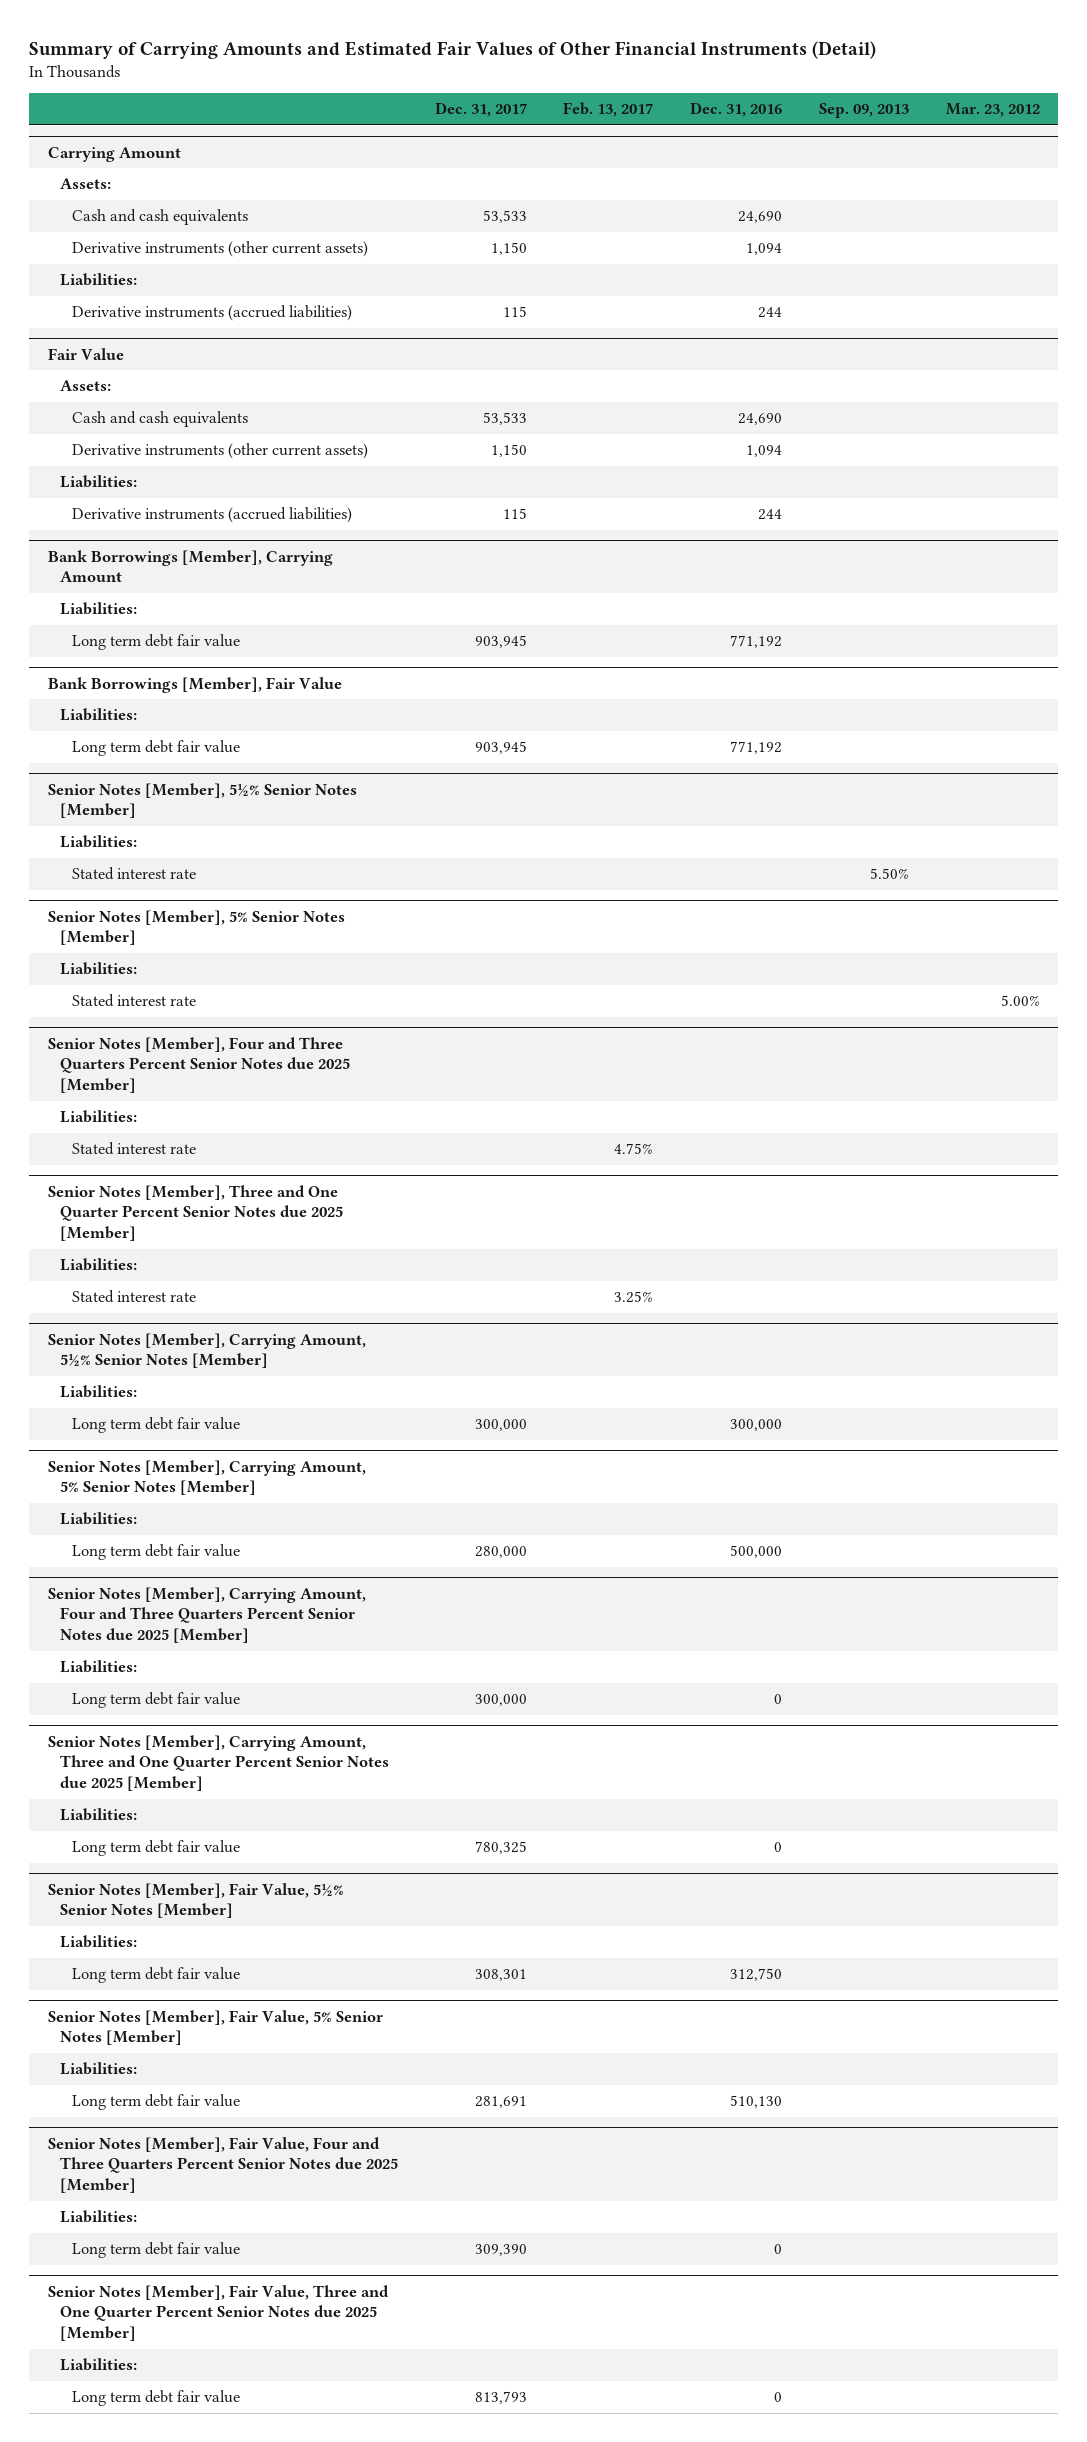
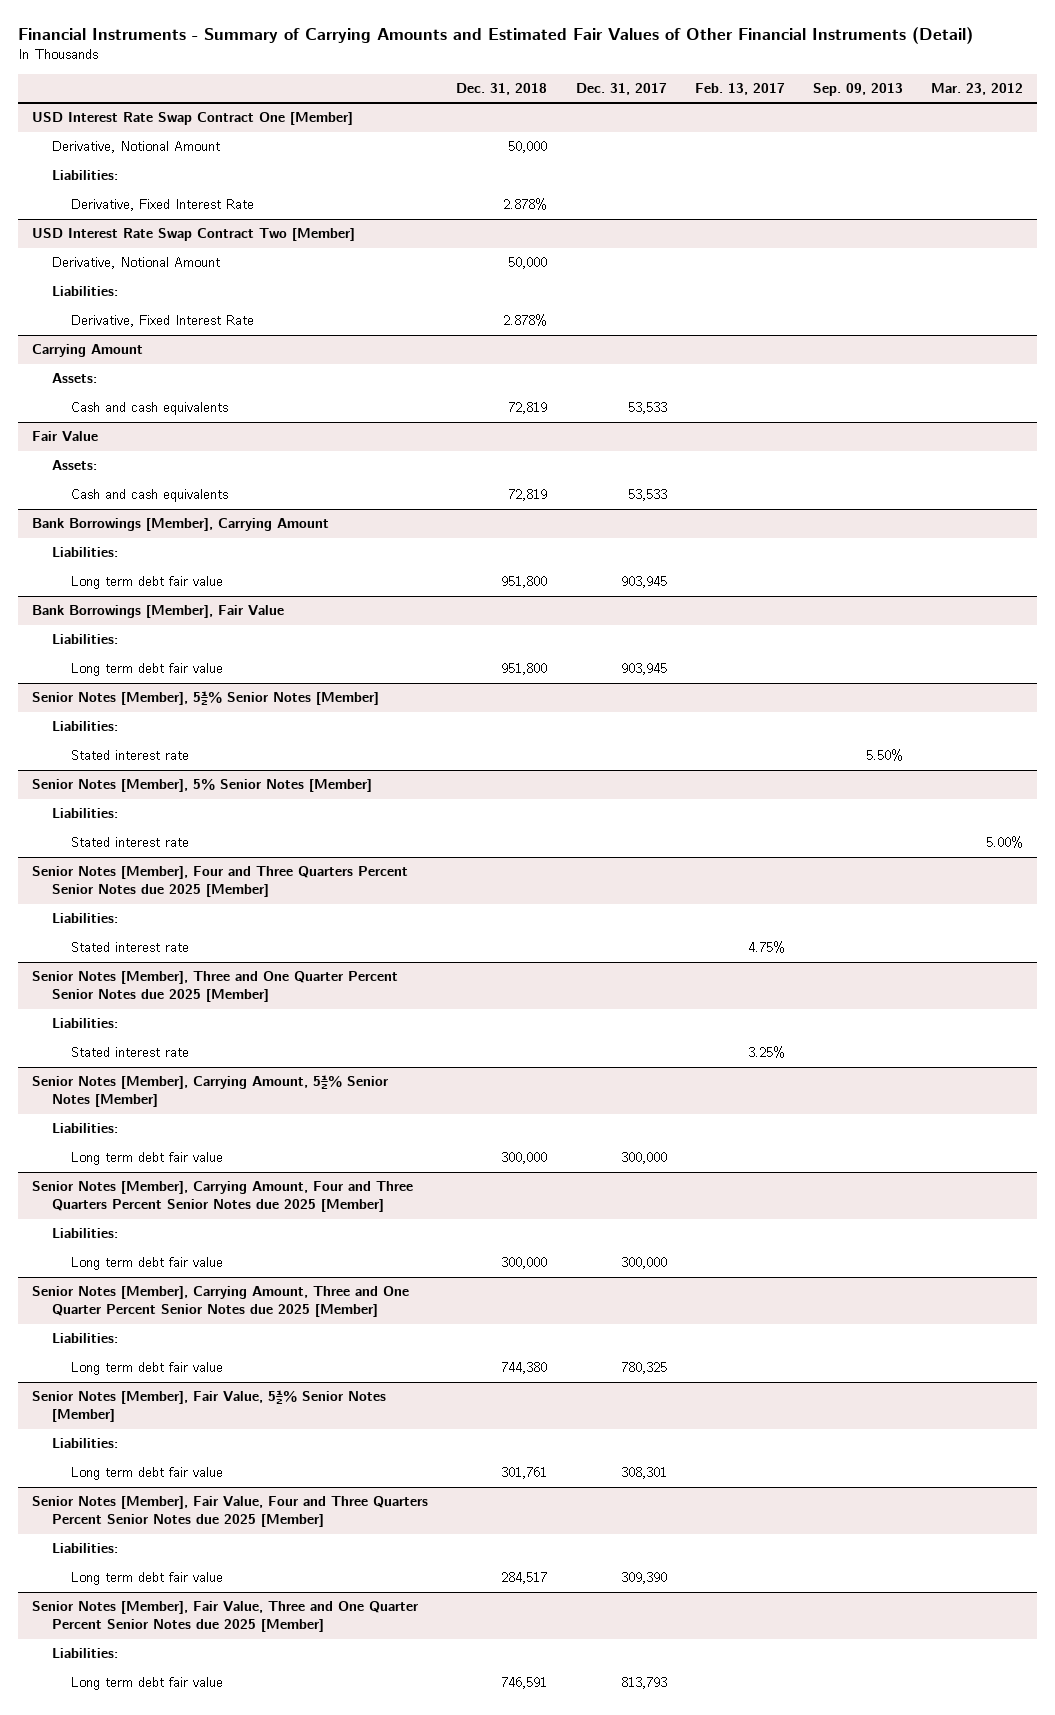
[29,40,877,59] Summary of Carrying Amounts and Estimated Fair Values of Other Financial Instruments (Detail) -> [18,27,974,45] Financial Instruments - Summary of Carrying Amounts and Estimated Fair Values of Other Financial Instruments (Detail)
[690,102,783,118] Dec. 31, 2016 -> none
none -> [456,82,548,95] Dec. 31, 2018
none -> [32,112,354,126] USD Interest Rate Swap Contract One [Member]
none -> [51,141,220,154] Derivative, Notional Amount
none -> [51,170,118,181] Liabilities:
none -> [71,199,255,212] Derivative, Fixed Interest Rate
none -> [32,228,356,242] USD Interest Rate Swap Contract Two [Member]
none -> [51,257,220,270] Derivative, Notional Amount
none -> [51,286,118,297] Liabilities:
none -> [71,315,255,328] Derivative, Fixed Interest Rate
[71,241,368,258] Derivative instruments (other current assets) -> none
[59,273,137,287] Liabilities: -> none
[71,305,352,322] Derivative instruments (accrued liabilities) -> none
[71,443,368,460] Derivative instruments (other current assets) -> none
[59,475,137,489] Liabilities: -> none
[71,507,352,524] Derivative instruments (accrued liabilities) -> none
[47,1459,366,1496] Senior Notes [Member], Carrying Amount, 5% Senior Notes [Member] -> none
[59,1512,137,1526] Liabilities: -> none
[71,1544,240,1561] Long term debt fair value -> none
[47,2009,383,2046] Senior Notes [Member], Fair Value, 5% Senior Notes [Member] -> none
[59,2062,137,2076] Liabilities: -> none
[71,2094,240,2111] Long term debt fair value -> none

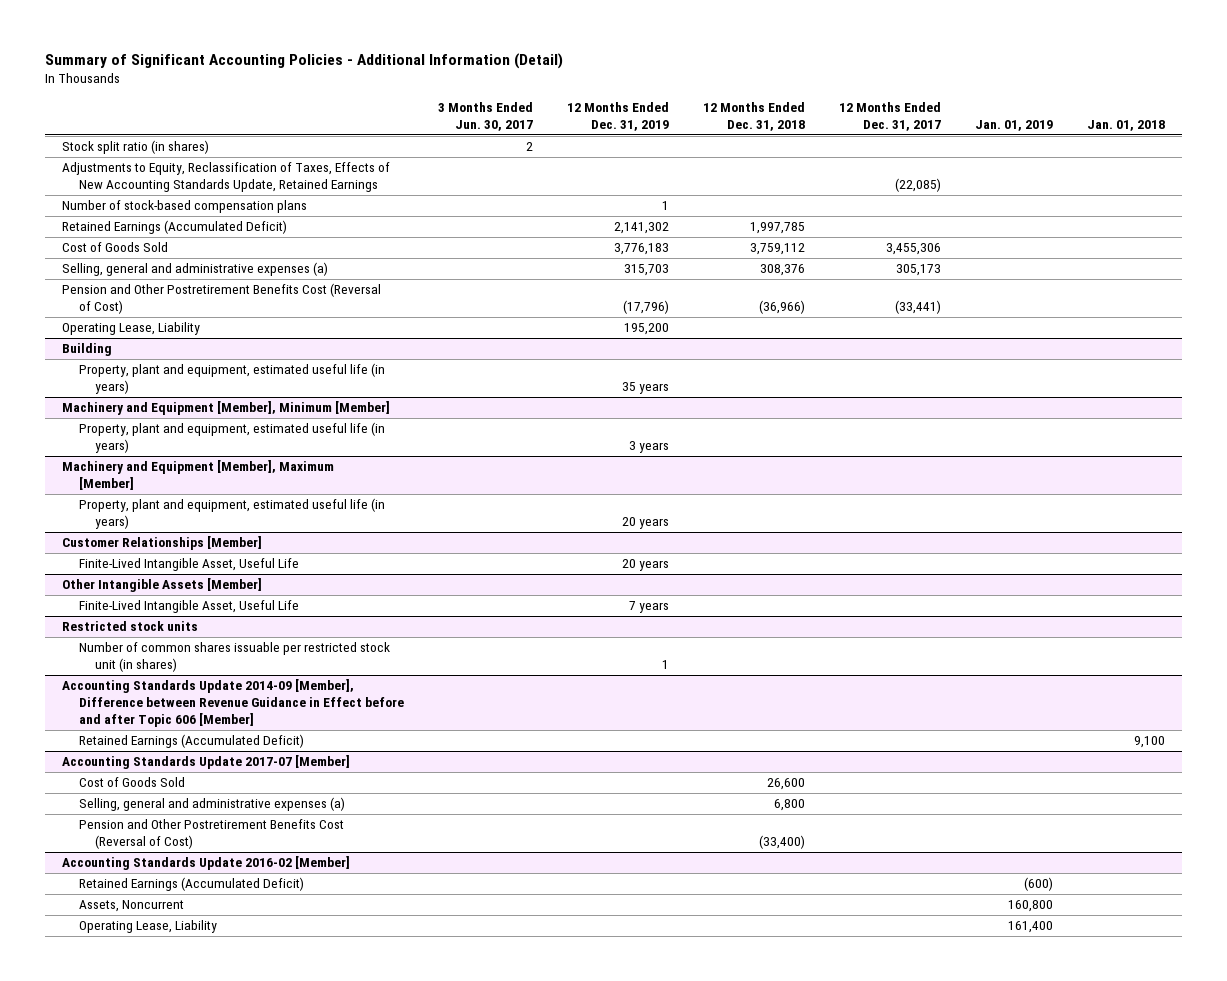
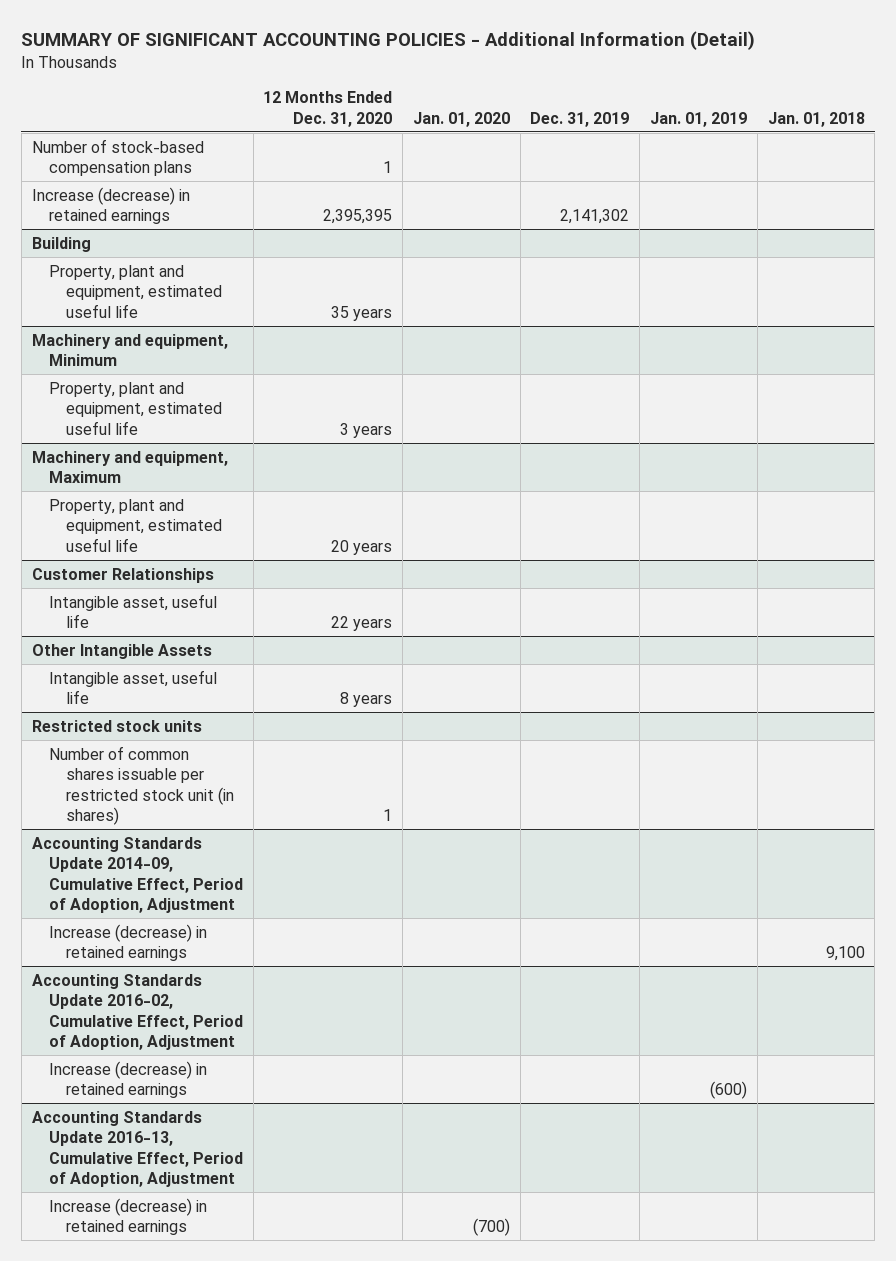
[44,53,563,70] Summary of Significant Accounting Policies - Additional Information (Detail) -> [21,31,756,51] SUMMARY OF SIGNIFICANT ACCOUNTING POLICIES - Additional Information (Detail)
[437,102,533,132] 3 Months Ended Jun. 30, 2017 -> none
[566,102,669,132] 12 Months Ended Dec. 31, 2019 -> none
[702,102,805,132] 12 Months Ended Dec. 31, 2018 -> none
[838,102,941,132] 12 Months Ended Dec. 31, 2017 -> none
none -> [263,91,393,127] 12 Months Ended Dec. 31, 2020
none -> [412,111,510,127] Jan. 01, 2020
none -> [530,111,630,127] Dec. 31, 2019
[61,140,209,155] Stock split ratio (in shares) -> none
[61,162,390,193] Adjustments to Equity, Reclassification of Taxes, Effects of New Accounting Standards Update, Retained Earnings -> none
[61,242,168,253] Cost of Goods Sold -> none
[61,262,328,277] Selling, general and administrative expenses (a) -> none
[61,283,381,315] Pension and Other Postretirement Benefits Cost (Reversal of Cost) -> none
[61,322,200,336] Operating Lease, Liability -> none
[61,220,287,235] Retained Earnings (Accumulated Deficit) -> [31,186,190,225] Increase (decrease) in retained earnings
[78,363,385,395] Property, plant and equipment, estimated useful life (in years) -> [48,264,223,318] Property, plant and equipment, estimated useful life
[61,401,390,416] Machinery and Equipment [Member], Minimum [Member] -> [31,333,228,367] Machinery and equipment, Minimum
[78,422,385,454] Property, plant and equipment, estimated useful life (in years) -> [48,381,223,435] Property, plant and equipment, estimated useful life
[61,460,334,491] Machinery and Equipment [Member], Maximum [Member] -> [31,450,228,484] Machinery and equipment, Maximum
[78,498,385,530] Property, plant and equipment, estimated useful life (in years) -> [48,498,223,552] Property, plant and equipment, estimated useful life
[61,536,262,551] Customer Relationships [Member] -> [31,567,214,583] Customer Relationships
[78,558,299,572] Finite-Lived Intangible Asset, Useful Life -> [48,593,217,629] Intangible asset, useful life
[61,578,262,593] Other Intangible Assets [Member] -> [31,643,212,659] Other Intangible Assets
[78,600,299,614] Finite-Lived Intangible Asset, Useful Life -> [48,669,217,705] Intangible asset, useful life
[61,679,404,727] Accounting Standards Update 2014-09 [Member], Difference between Revenue Guidance in Effect before and after Topic 606 [Member] -> none
[78,734,304,749] Retained Earnings (Accumulated Deficit) -> none
[61,755,350,770] Accounting Standards Update 2017-07 [Member] -> none
[78,777,185,788] Cost of Goods Sold -> none
[78,797,345,812] Selling, general and administrative expenses (a) -> none
[78,819,344,850] Pension and Other Postretirement Benefits Cost (Reversal of Cost) -> none
[78,900,184,913] Assets, Noncurrent -> none
[78,920,217,934] Operating Lease, Liability -> none
none -> [31,836,243,914] Accounting Standards Update 2014-09, Cumulative Effect, Period of Adoption, Adjustment
none -> [48,923,207,962] Increase (decrease) in retained earnings
[61,856,350,871] Accounting Standards Update 2016-02 [Member] -> [31,973,243,1051] Accounting Standards Update 2016-02, Cumulative Effect, Period of Adoption, Adjustment
[78,877,304,892] Retained Earnings (Accumulated Deficit) -> [48,1060,207,1099] Increase (decrease) in retained earnings
none -> [31,1110,243,1188] Accounting Standards Update 2016-13, Cumulative Effect, Period of Adoption, Adjustment
none -> [48,1197,207,1236] Increase (decrease) in retained earnings

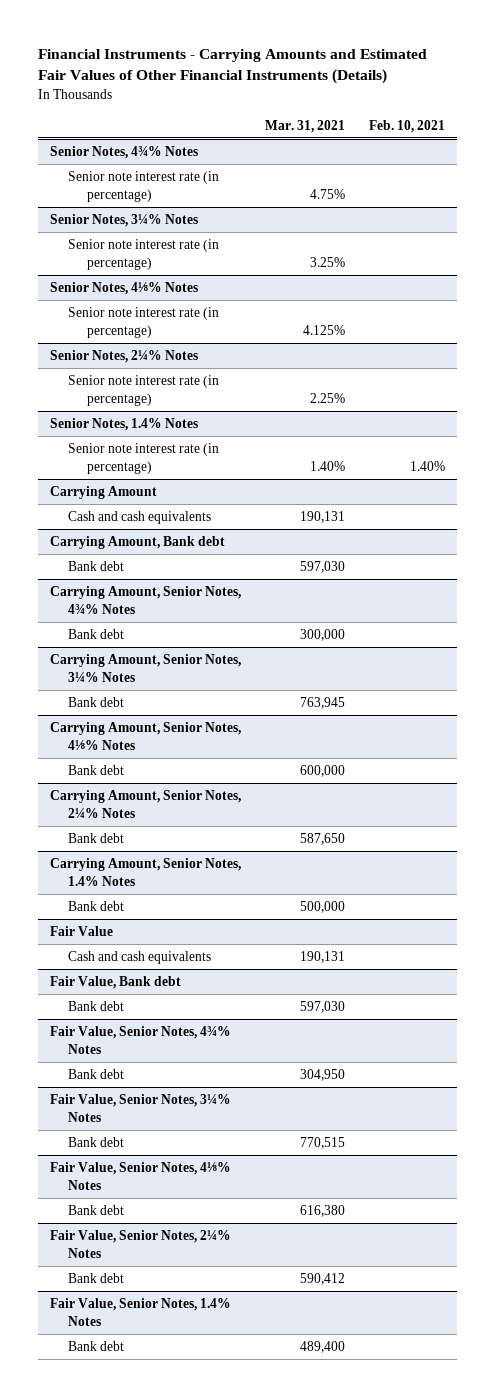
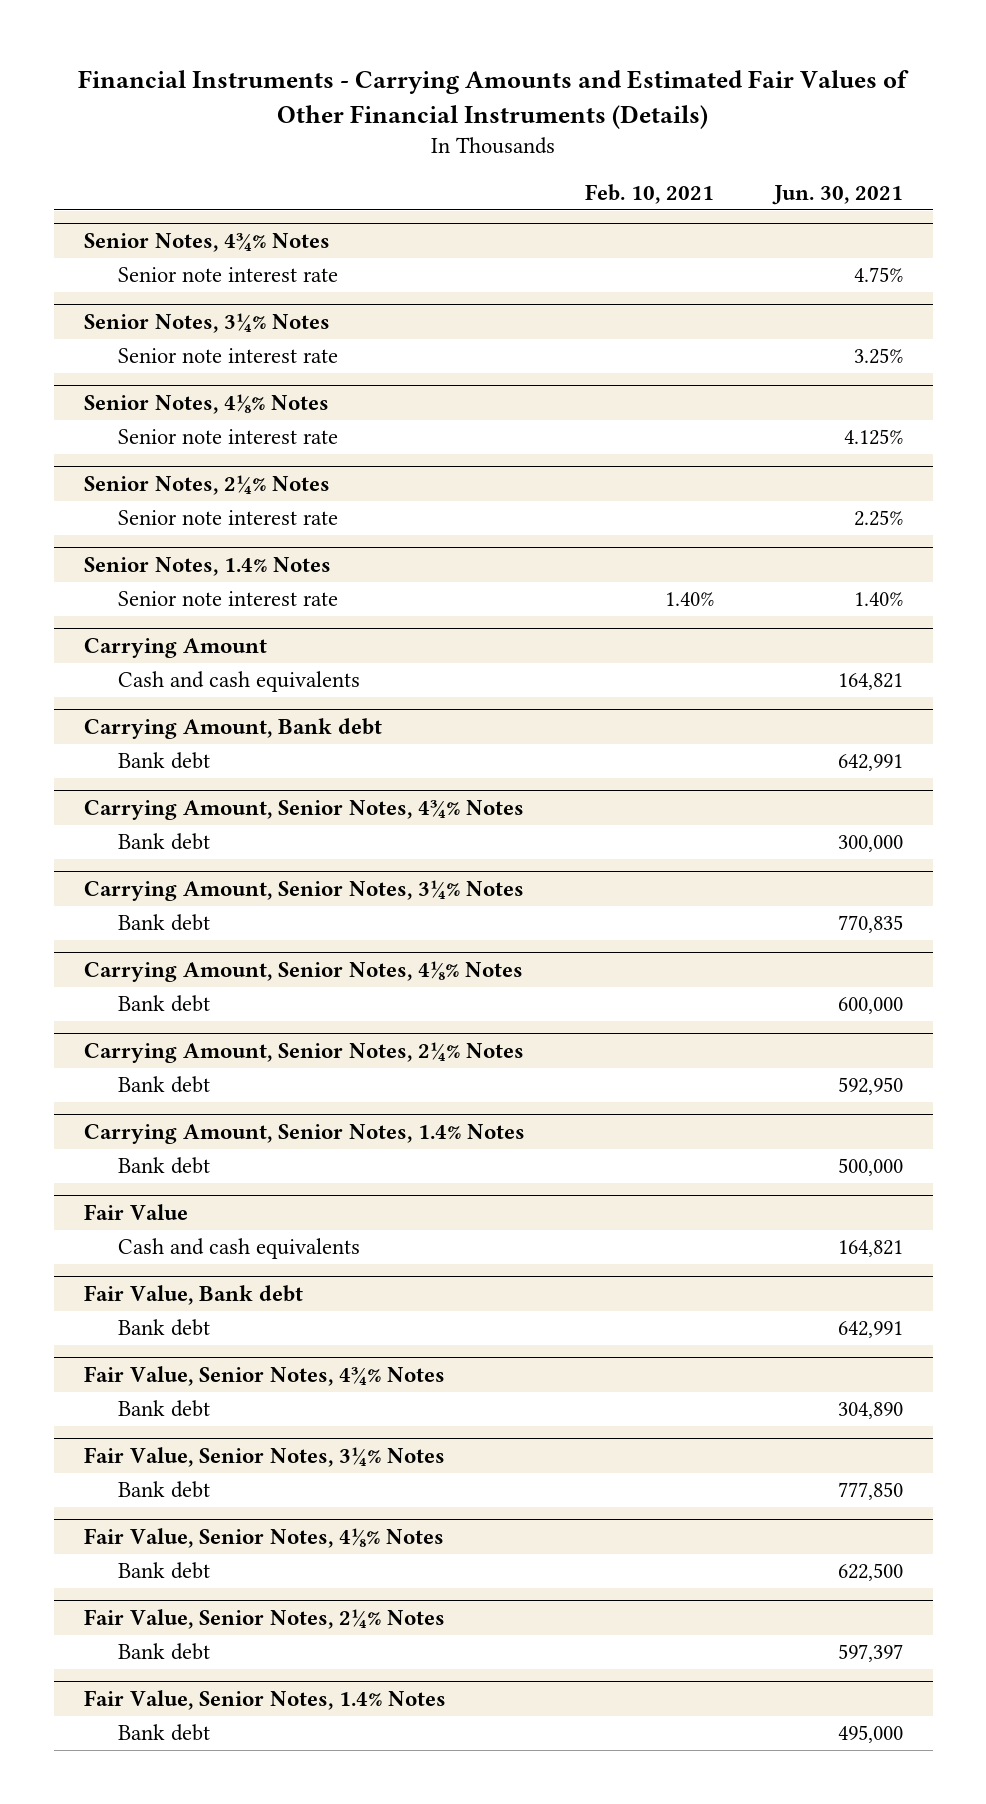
[265,119,346,133] Mar. 31, 2021 -> none
none -> [771,184,903,205] Jun. 30, 2021
[68,171,220,202] Senior note interest rate (in percentage) -> [117,267,338,283] Senior note interest rate
[68,239,220,270] Senior note interest rate (in percentage) -> [117,348,338,364] Senior note interest rate
[68,307,220,338] Senior note interest rate (in percentage) -> [117,429,338,445] Senior note interest rate
[68,375,220,406] Senior note interest rate (in percentage) -> [117,510,338,526] Senior note interest rate
[68,443,220,474] Senior note interest rate (in percentage) -> [117,591,338,607] Senior note interest rate

